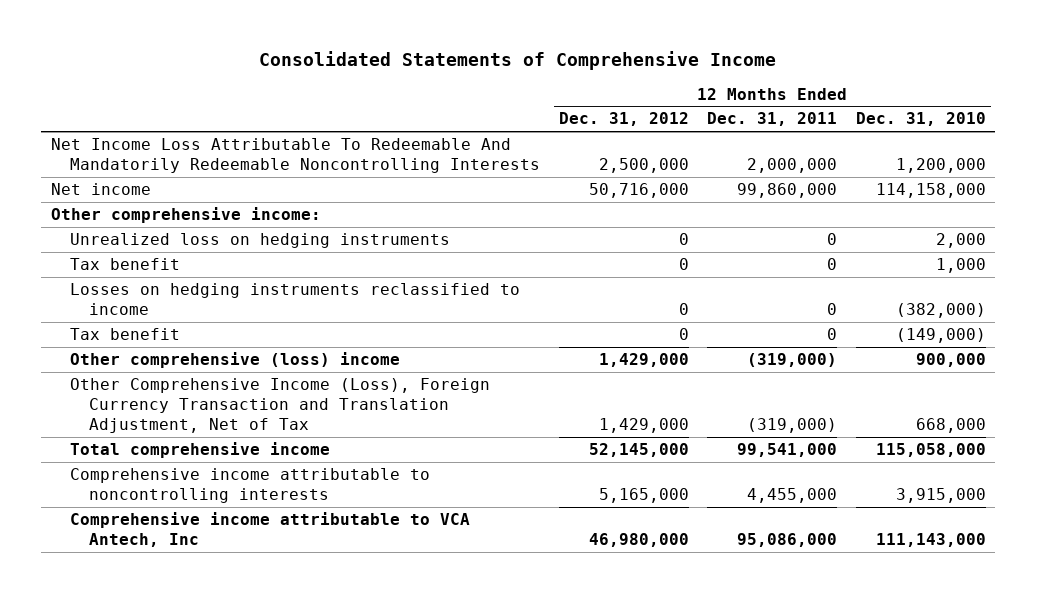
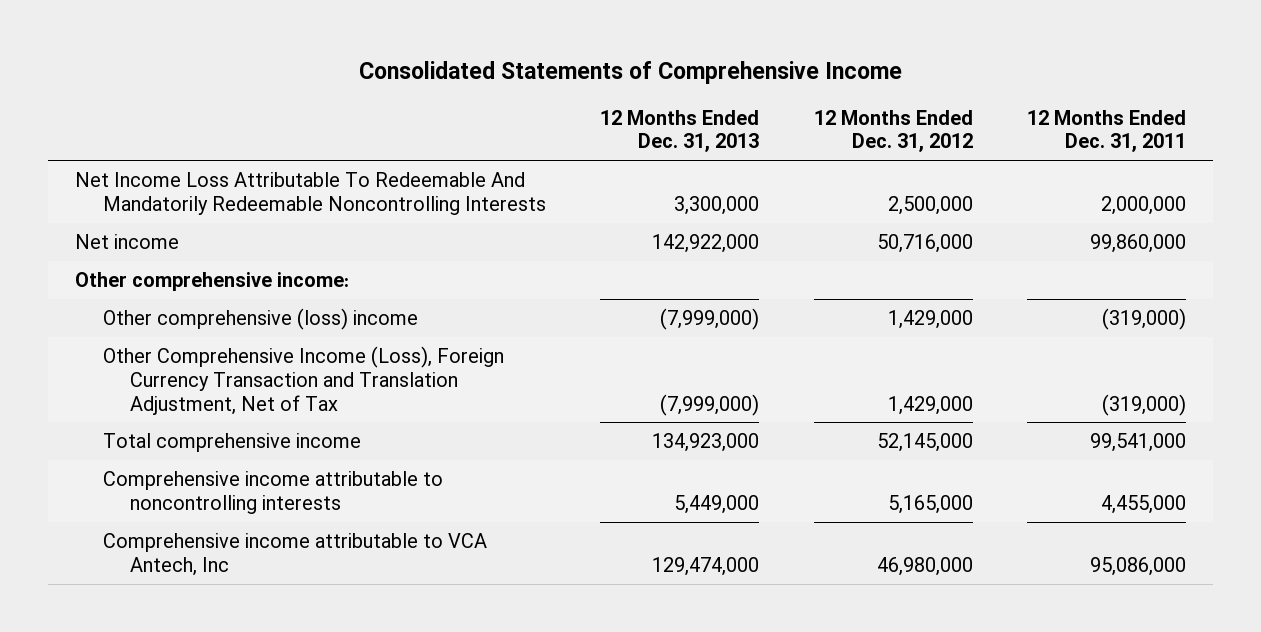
[856,112,987,127] Dec. 31, 2010 -> none
none -> [600,109,760,153] 12 Months Ended Dec. 31, 2013
[69,233,450,249] Unrealized loss on hedging instruments -> none
[69,258,180,271] Tax benefit -> none
[69,283,520,316] Losses on hedging instruments reclassified to income -> none
[69,328,180,341] Tax benefit -> none

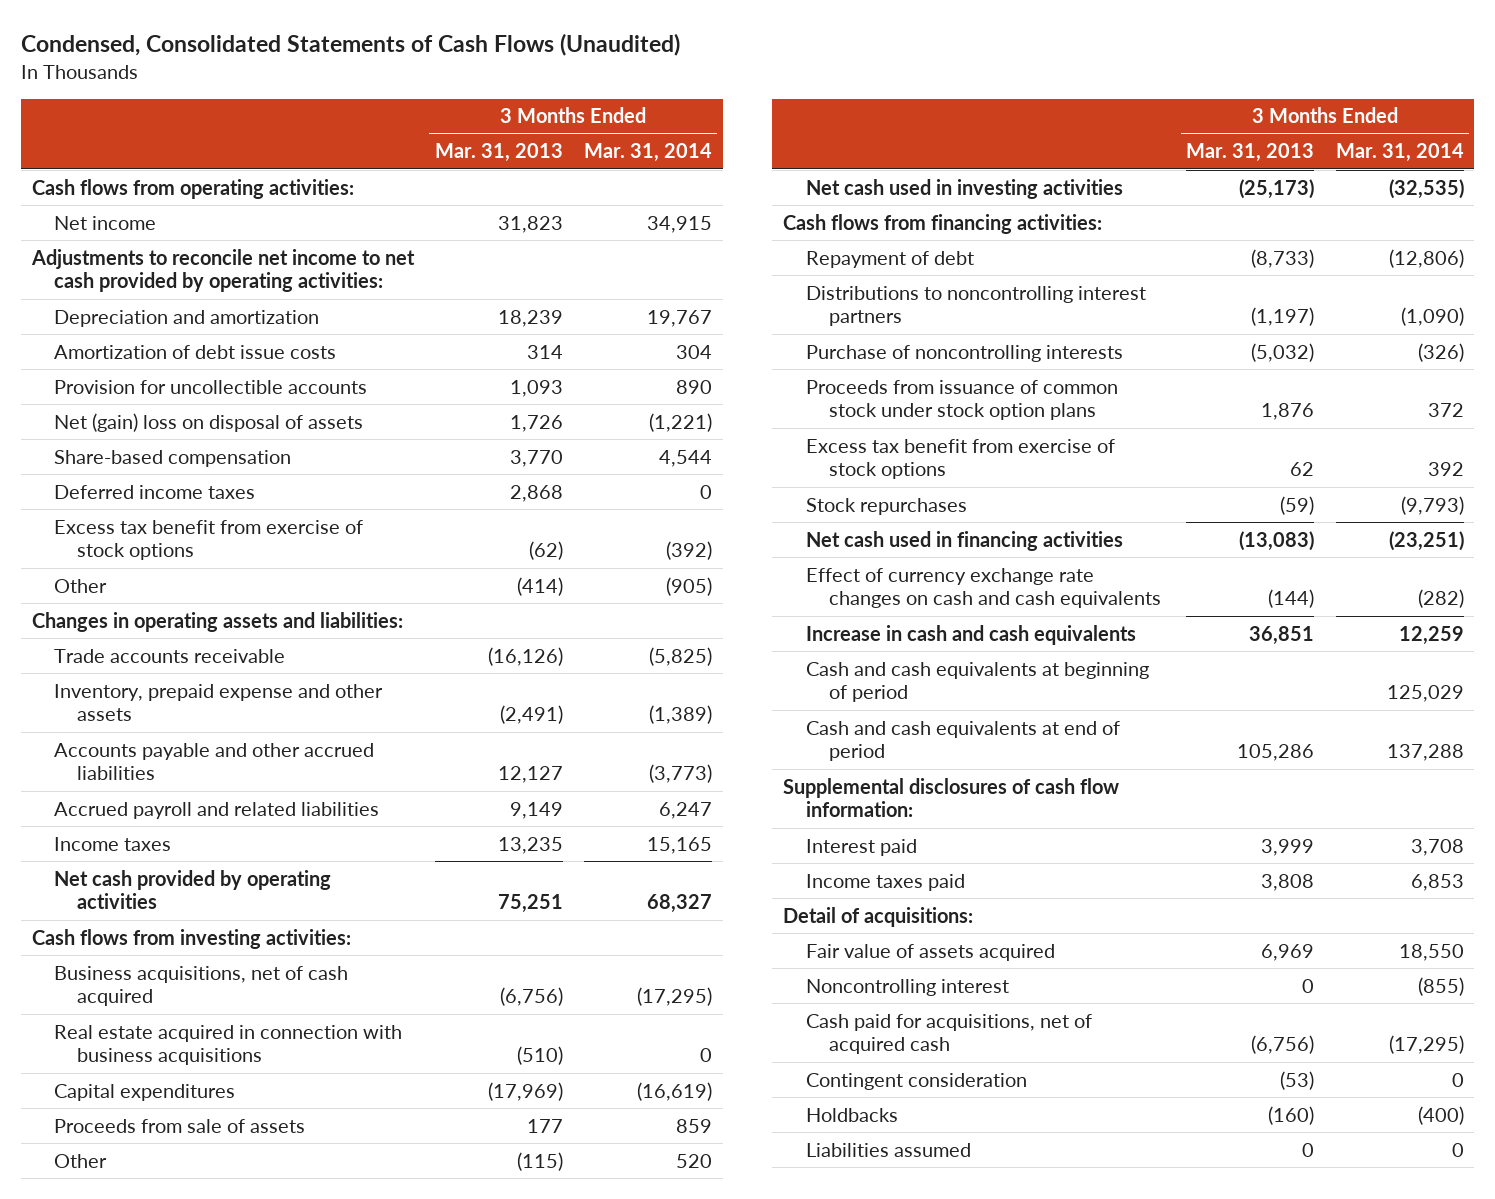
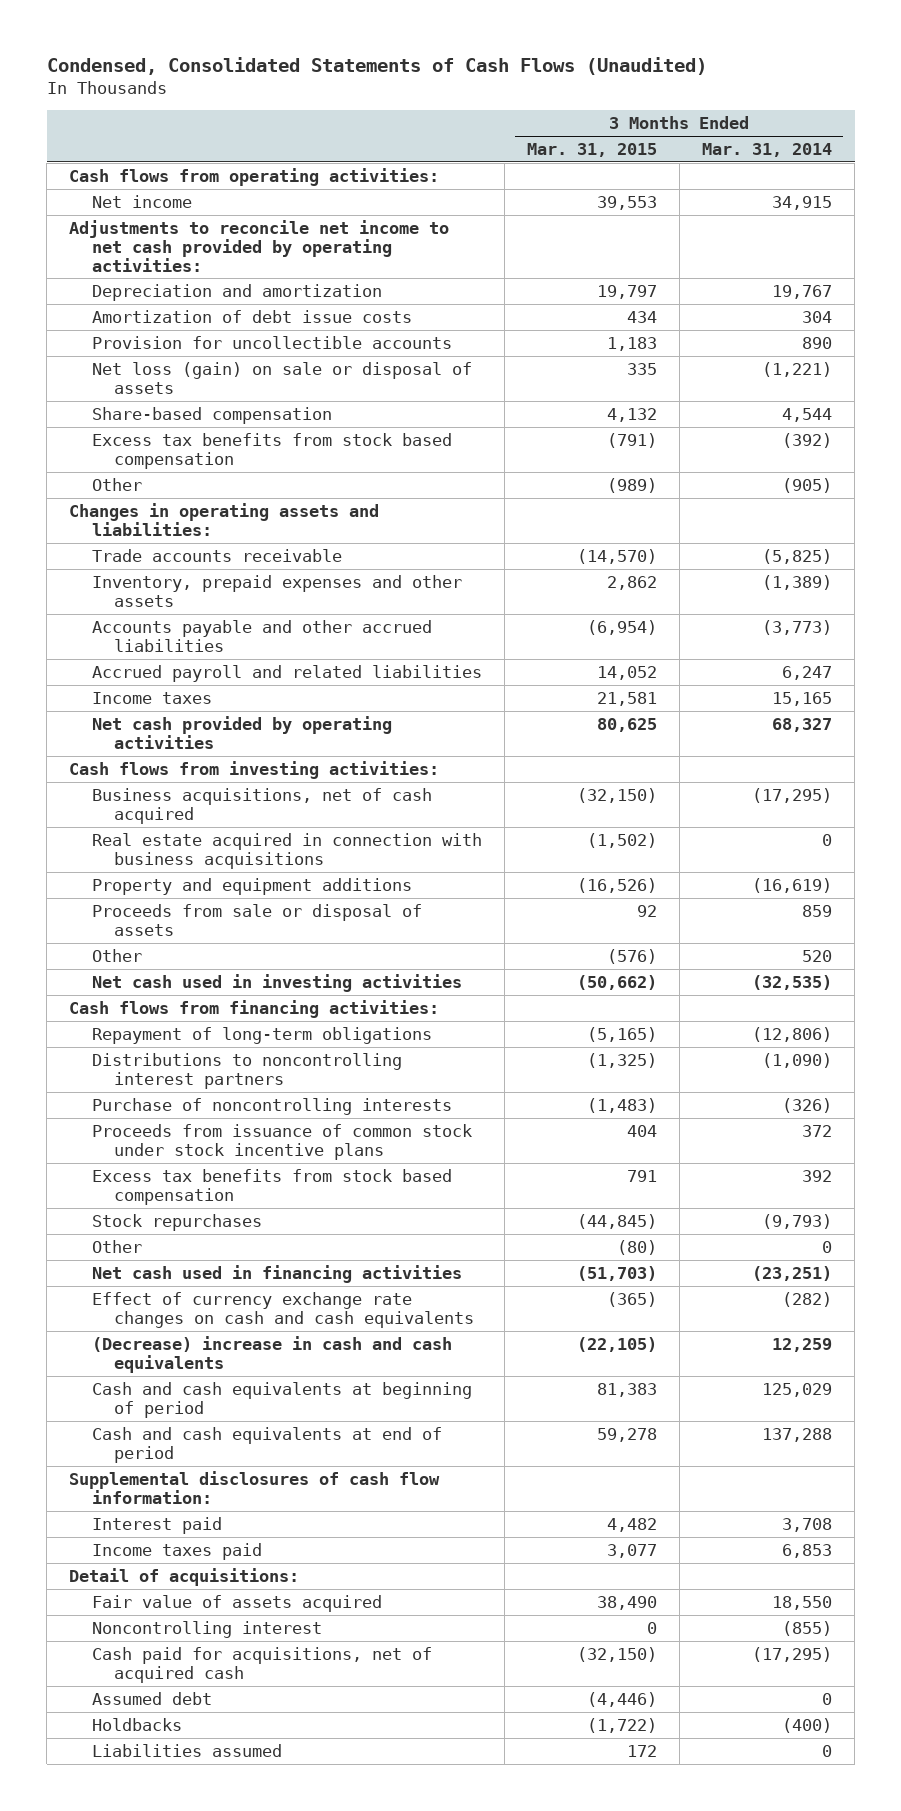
[434,143,563,163] Mar. 31, 2013 -> none
none -> [526,142,657,157] Mar. 31, 2015
[54,412,364,432] Net (gain) loss on disposal of assets -> [91,361,472,394] Net loss (gain) on sale or disposal of assets
[54,484,256,499] Deferred income taxes -> none
[54,519,364,561] Excess tax benefit from exercise of stock options -> [91,432,452,469] Excess tax benefits from stock based compensation
[54,683,384,722] Inventory, prepaid expense and other assets -> [91,574,462,607] Inventory, prepaid expenses and other assets
[54,1083,236,1101] Capital expenditures -> [91,877,412,895] Property and equipment additions
[54,1118,306,1133] Proceeds from sale of assets -> [91,903,422,936] Proceeds from sale or disposal of assets
[806,250,975,268] Repayment of debt -> [91,1026,432,1044] Repayment of long-term obligations
[806,379,1119,421] Proceeds from issuance of common stock under stock option plans -> [91,1123,472,1160] Proceeds from issuance of common stock under stock incentive plans
[806,438,1116,480] Excess tax benefit from exercise of stock options -> [91,1168,452,1205] Excess tax benefits from stock based compensation
none -> [91,1239,142,1253] Other
[806,624,1137,645] Increase in cash and cash equivalents -> [91,1335,452,1373] (Decrease) increase in cash and cash equivalents
[806,1072,1028,1090] Contingent consideration -> none
none -> [91,1691,212,1705] Assumed debt

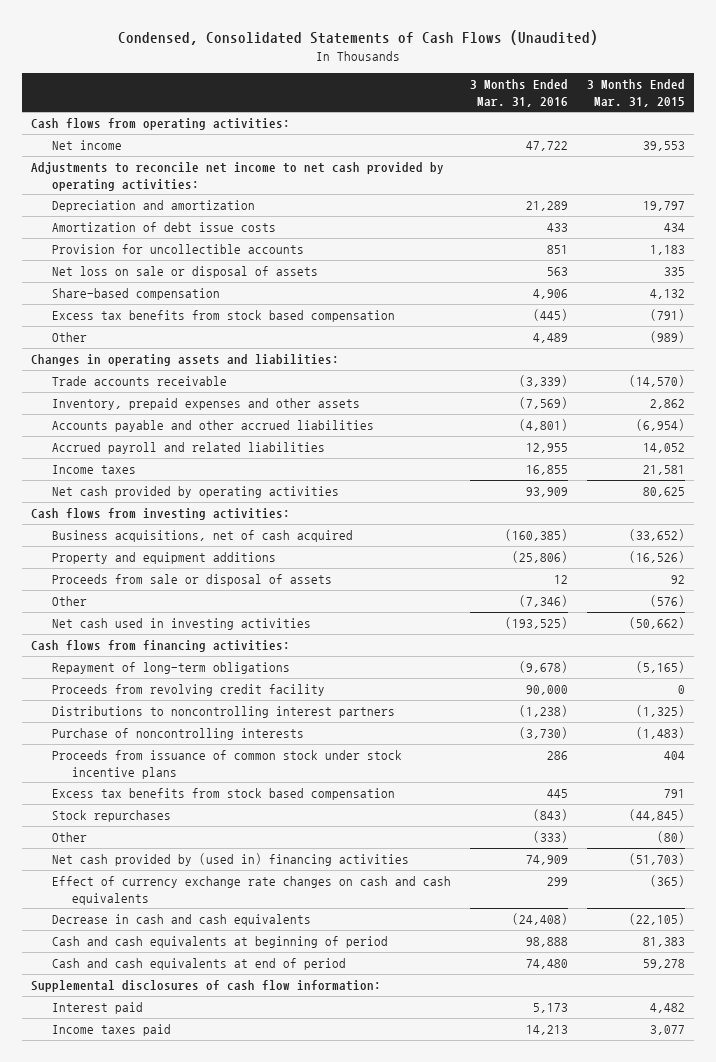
[702,142,833,157] Mar. 31, 2014 -> none
none -> [469,79,568,107] 3 Months Ended Mar. 31, 2016
[91,361,472,394] Net loss (gain) on sale or disposal of assets -> [51,266,318,279] Net loss on sale or disposal of assets
[91,832,482,869] Real estate acquired in connection with business acquisitions -> none
[576,787,657,803] (32,150) -> [628,529,685,542] (33,652)
none -> [51,684,325,697] Proceeds from revolving credit facility
[91,1264,462,1283] Net cash used in financing activities -> [51,853,409,867] Net cash provided by (used in) financing activities
[91,1335,452,1373] (Decrease) increase in cash and cash equivalents -> [51,914,311,927] Decrease in cash and cash equivalents
[69,1567,300,1586] Detail of acquisitions: -> none
[91,1594,382,1612] Fair value of assets acquired -> none
[91,1620,322,1638] Noncontrolling interest -> none
[91,1646,432,1683] Cash paid for acquisitions, net of acquired cash -> none
[91,1691,212,1705] Assumed debt -> none
[91,1717,182,1731] Holdbacks -> none
[91,1743,282,1757] Liabilities assumed -> none

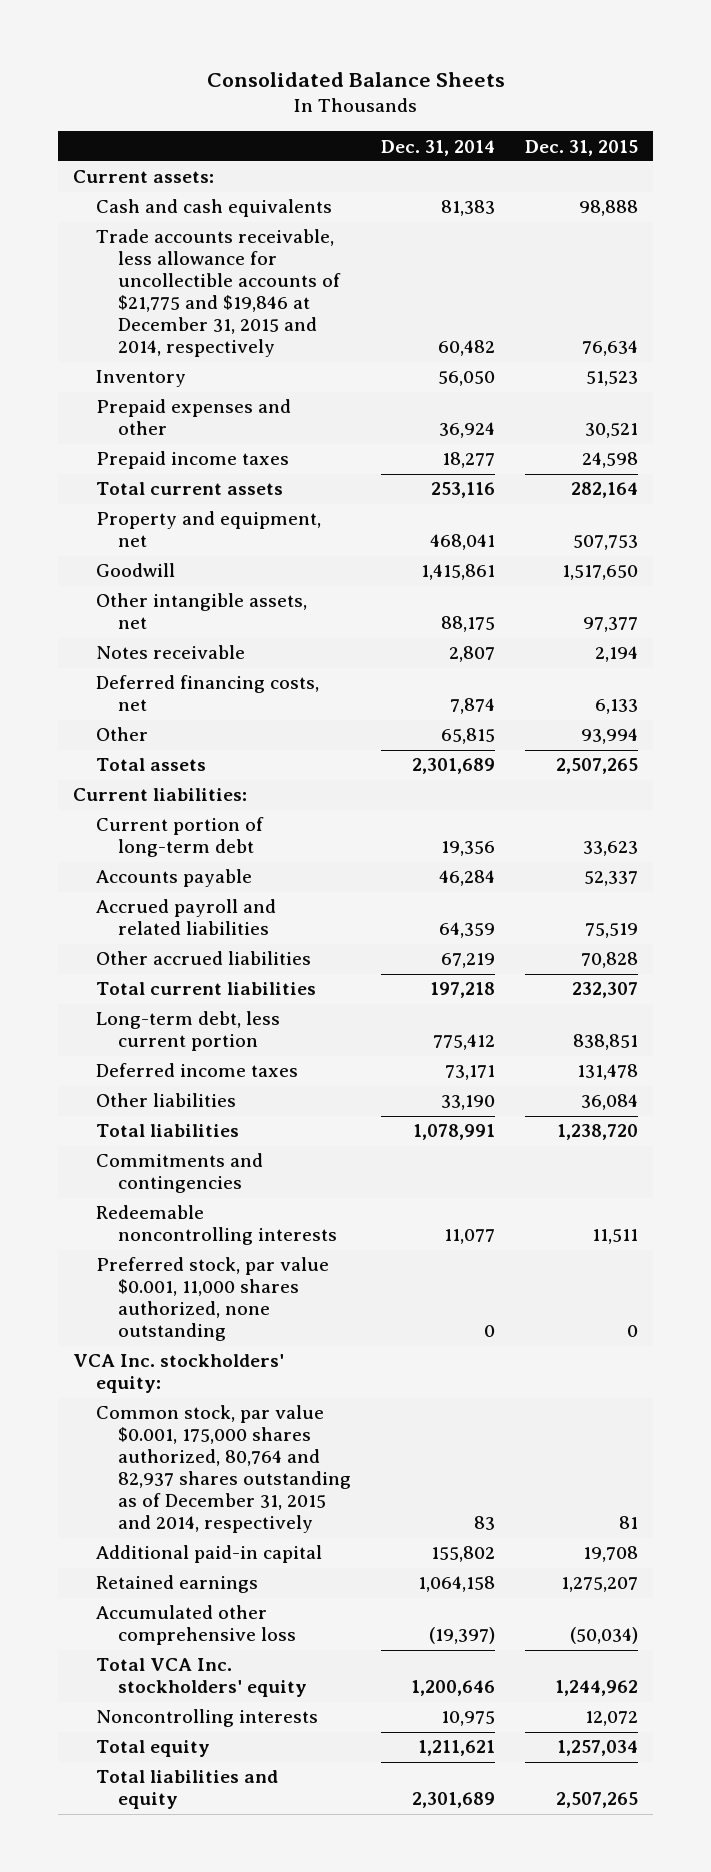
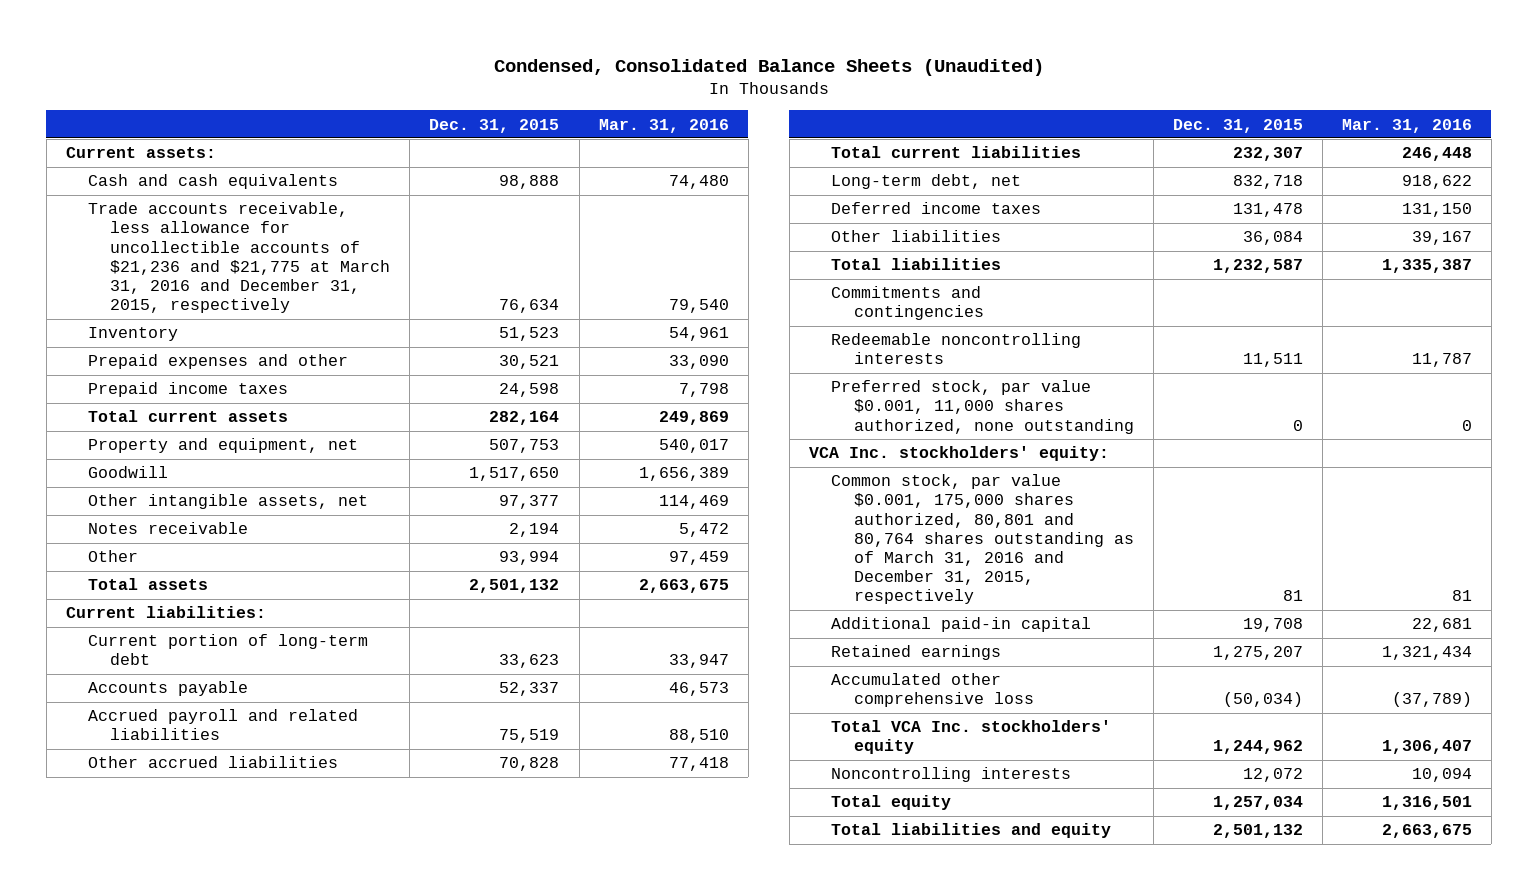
[206,71,505,87] Consolidated Balance Sheets -> [493,58,1044,76] Condensed, Consolidated Balance Sheets (Unaudited)
[381,139,496,156] Dec. 31, 2014 -> none
none -> [598,118,729,133] Mar. 31, 2016
[95,229,342,358] Trade accounts receivable, less allowance for uncollectible accounts of $21,775 and $19,846 at December 31, 2015 and 2014, respectively -> [87,202,391,314] Trade accounts receivable, less allowance for uncollectible accounts of $21,236 and $21,775 at March 31, 2016 and December 31, 2015, respectively
[95,675,319,712] Deferred financing costs, net -> none
[556,758,639,775] 2,507,265 -> [469,579,560,594] 2,501,132
[95,1011,280,1052] Long-term debt, less current portion -> [831,174,1022,190] Long-term debt, net
[573,1034,639,1051] 838,851 -> [1232,175,1303,190] 832,718
[557,1124,639,1141] 1,238,720 -> [1212,259,1303,274] 1,232,587
[95,1405,352,1534] Common stock, par value $0.001, 175,000 shares authorized, 80,764 and 82,937 shares outstanding as of December 31, 2015 and 2014, respectively -> [831,474,1134,605] Common stock, par value $0.001, 175,000 shares authorized, 80,801 and 80,764 shares outstanding as of March 31, 2016 and December 31, 2015, respectively
[556,1792,639,1809] 2,507,265 -> [1212,824,1303,839] 2,501,132

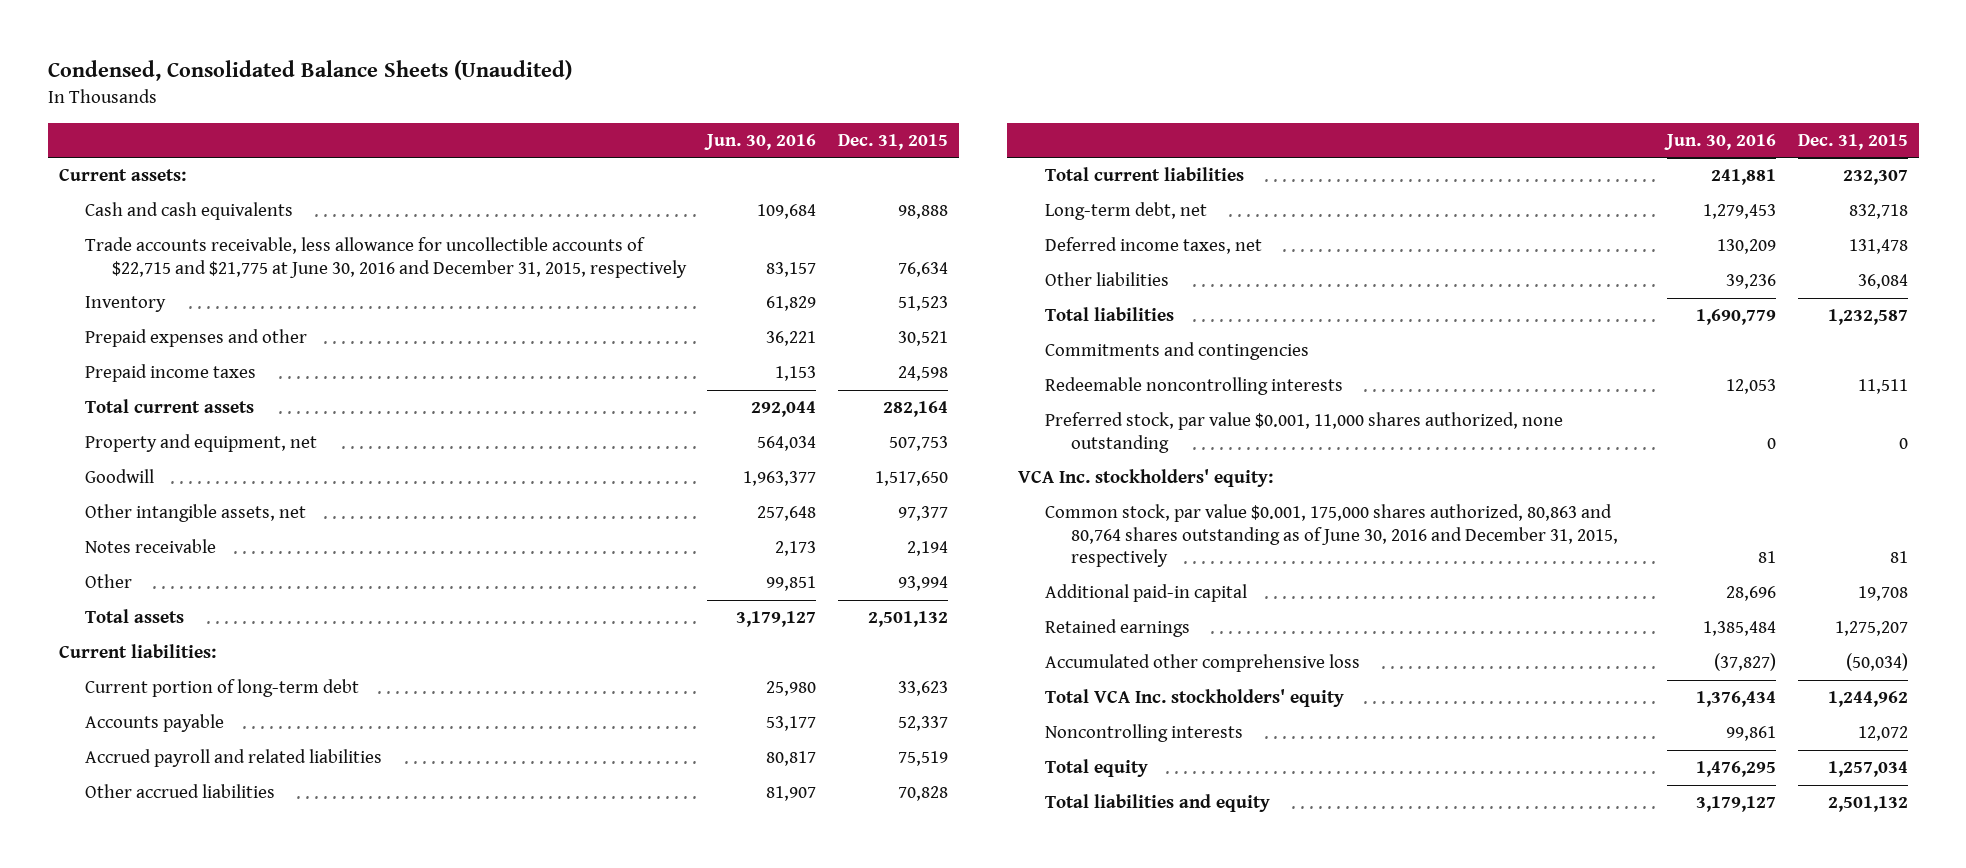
[598,118,729,133] Mar. 31, 2016 -> none
none -> [704,133,817,150] Jun. 30, 2016
[87,202,391,314] Trade accounts receivable, less allowance for uncollectible accounts of $21,236 and $21,775 at March 31, 2016 and December 31, 2015, respectively -> [85,237,687,278] Trade accounts receivable, less allowance for uncollectible accounts of $22,715 and $21,775 at June 30, 2016 and December 31, 2015, respectively
[831,202,1042,215] Deferred income taxes -> [1044,237,1262,255] Deferred income taxes, net
[831,474,1134,605] Common stock, par value $0.001, 175,000 shares authorized, 80,801 and 80,764 shares outstanding as of March 31, 2016 and December 31, 2015, respectively -> [1044,504,1619,568] Common stock, par value $0.001, 175,000 shares authorized, 80,863 and 80,764 shares outstanding as of June 30, 2016 and December 31, 2015, respectively

